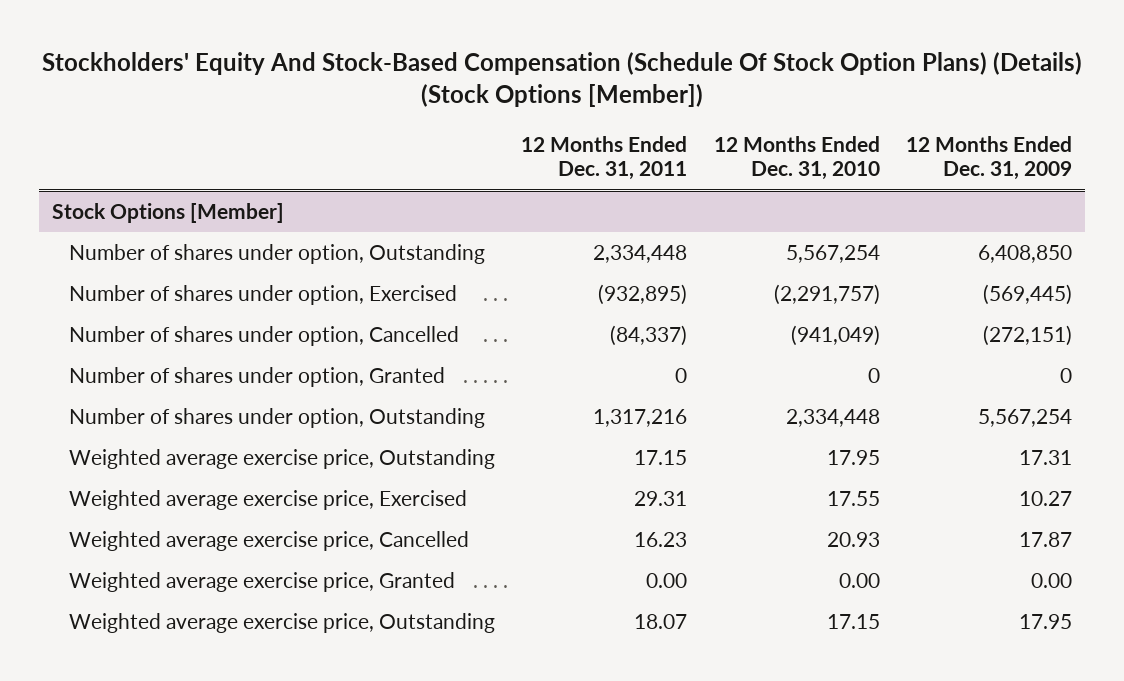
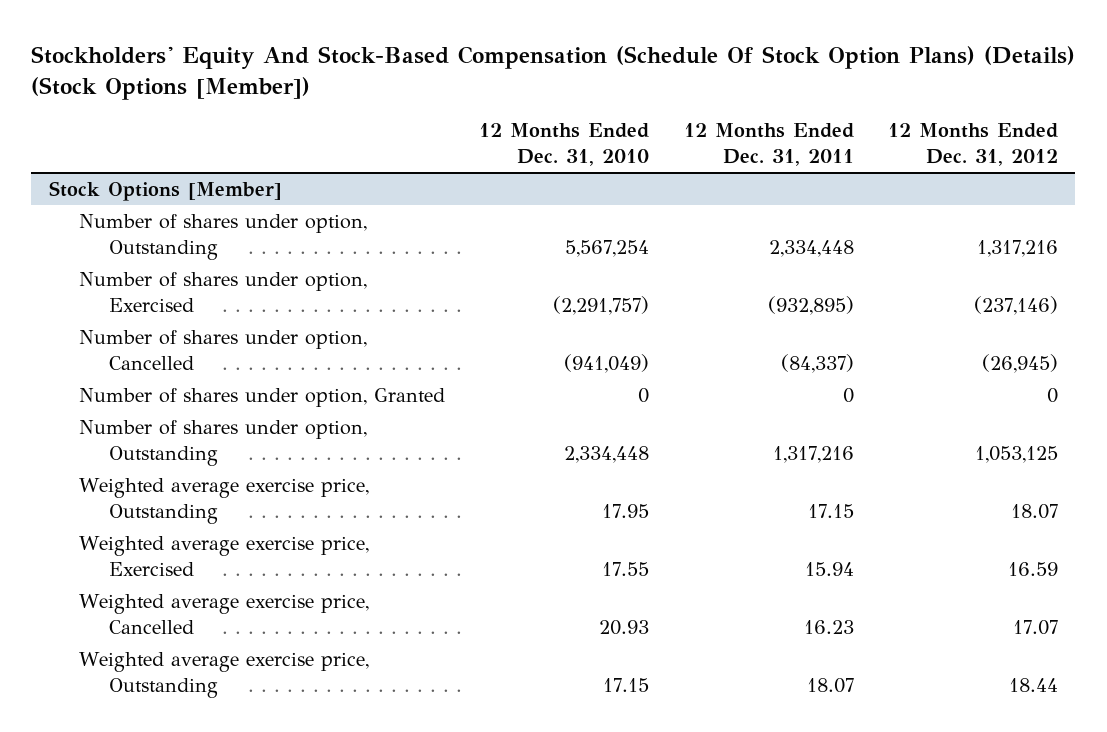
[906,135,1073,181] 12 Months Ended Dec. 31, 2009 -> none
none -> [888,123,1059,167] 12 Months Ended Dec. 31, 2012
[634,491,688,507] 29.31 -> [804,562,854,577] 15.94
[68,572,455,593] Weighted average exercise price, Granted -> none

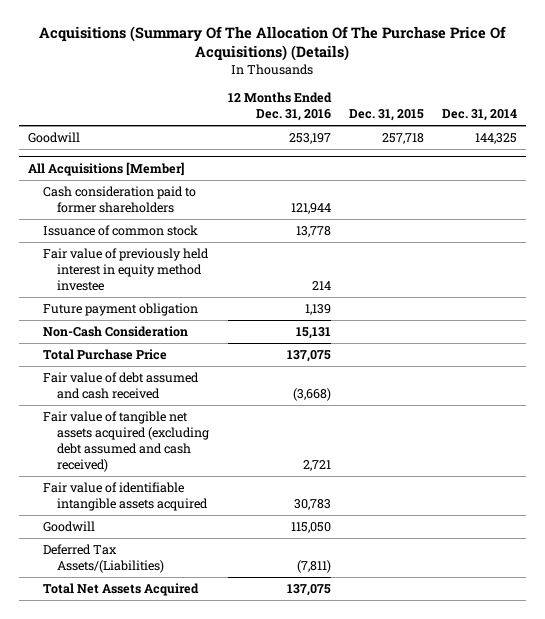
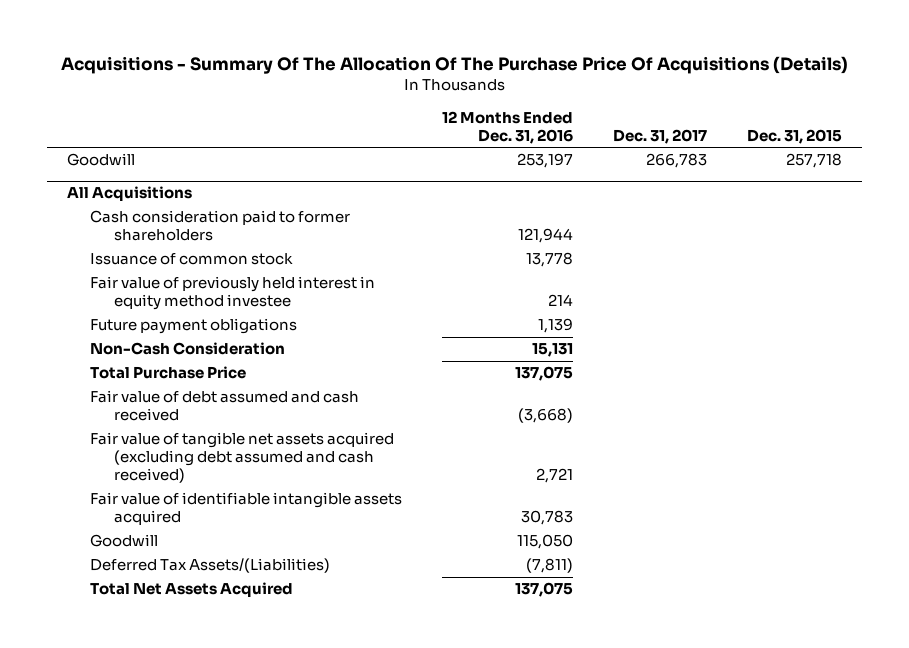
[39,25,507,61] Acquisitions (Summary Of The Allocation Of The Purchase Price Of Acquisitions) (Details) -> [60,56,848,75] Acquisitions - Summary Of The Allocation Of The Purchase Price Of Acquisitions (Details)
[442,109,518,122] Dec. 31, 2014 -> none
none -> [613,128,708,144] Dec. 31, 2017
[27,161,184,176] All Acquisitions [Member] -> [67,186,193,202] All Acquisitions
[42,303,198,317] Future payment obligation -> [90,318,298,335] Future payment obligations

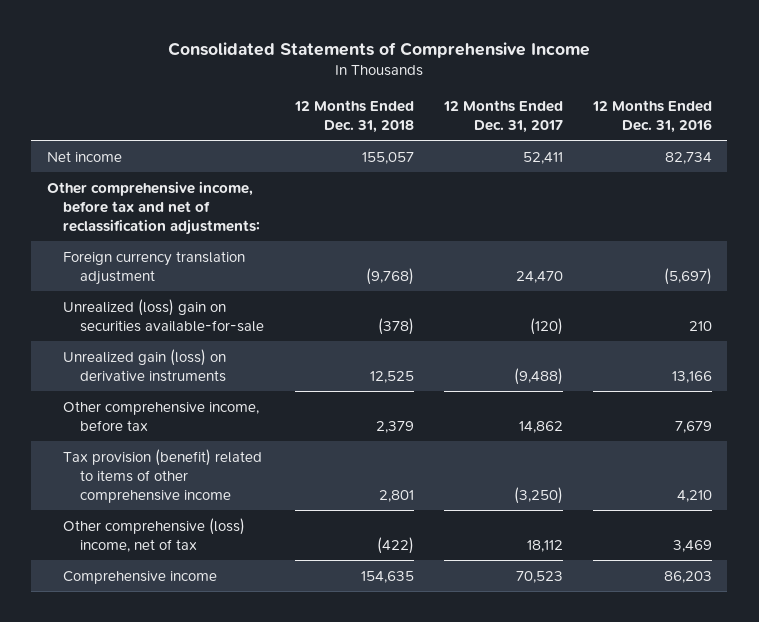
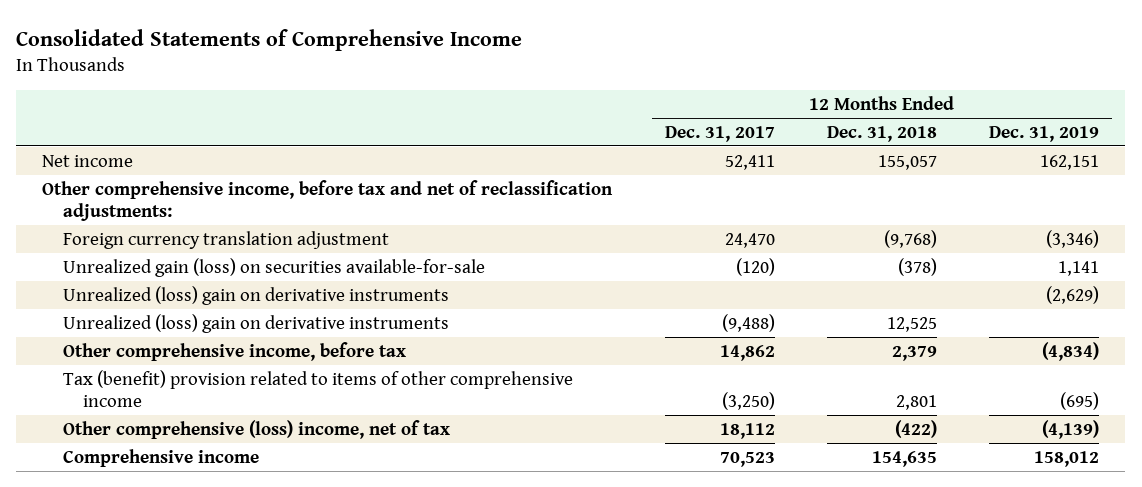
[592,99,713,133] 12 Months Ended Dec. 31, 2016 -> none
none -> [989,125,1100,142] Dec. 31, 2019
[63,298,265,332] Unrealized (loss) gain on securities available-for-sale -> [62,257,485,277] Unrealized gain (loss) on securities available-for-sale
none -> [62,285,449,305] Unrealized (loss) gain on derivative instruments
[63,348,227,382] Unrealized gain (loss) on derivative instruments -> [62,313,449,333] Unrealized (loss) gain on derivative instruments
[63,448,263,503] Tax provision (benefit) related to items of other comprehensive income -> [62,369,573,407] Tax (benefit) provision related to items of other comprehensive income

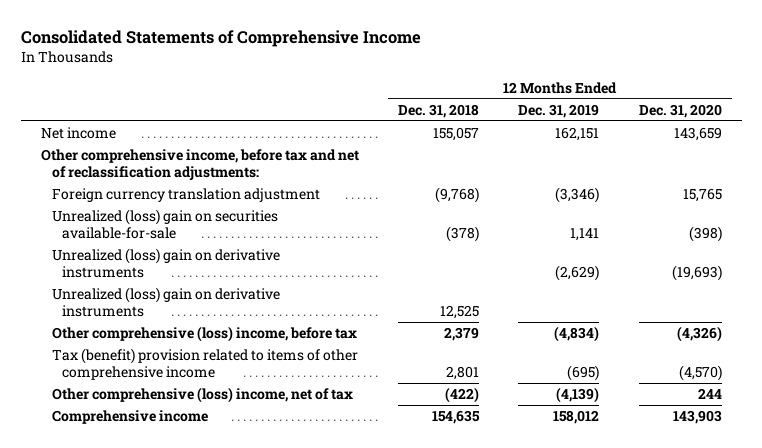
[664,125,775,142] Dec. 31, 2017 -> none
none -> [638,103,722,118] Dec. 31, 2020
[62,257,485,277] Unrealized gain (loss) on securities available-for-sale -> [51,209,278,239] Unrealized (loss) gain on securities available-for-sale
[62,341,406,361] Other comprehensive income, before tax -> [51,326,357,343] Other comprehensive (loss) income, before tax

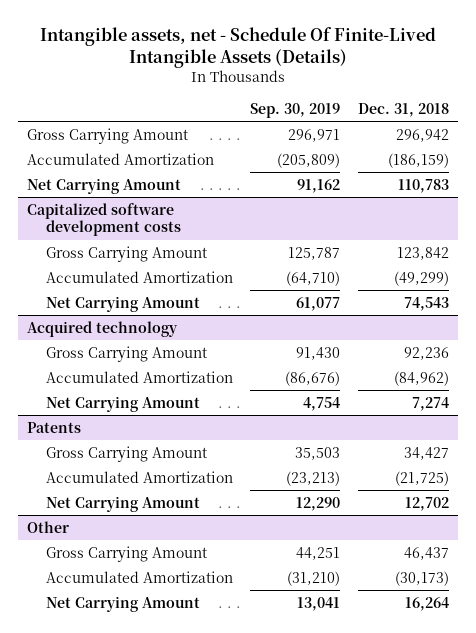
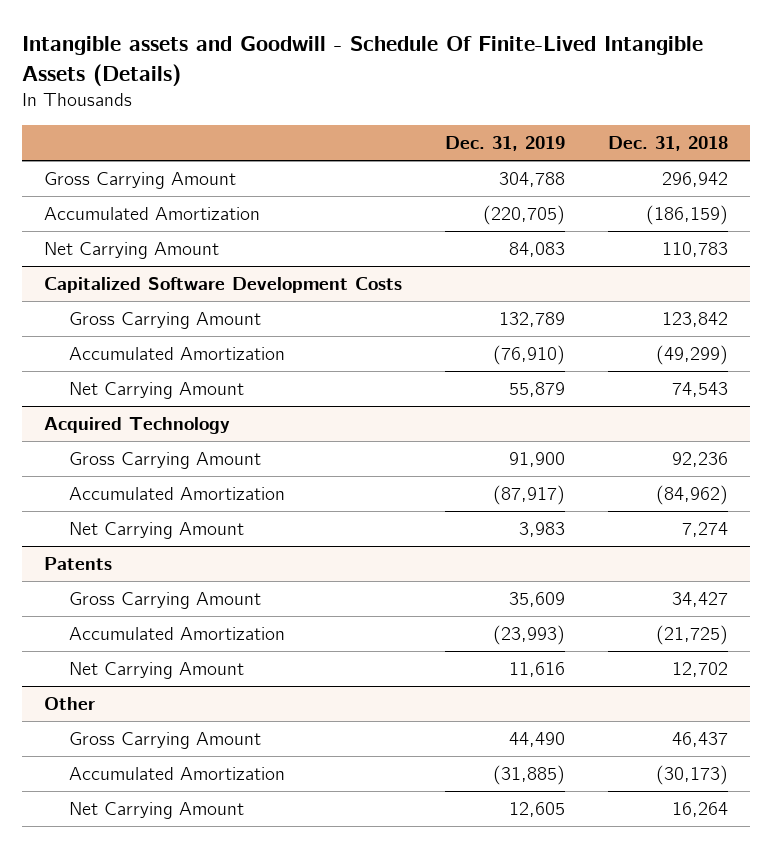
[40,26,437,68] Intangible assets, net - Schedule Of Finite-Lived Intangible Assets (Details) -> [22,36,704,86] Intangible assets and Goodwill - Schedule Of Finite-Lived Intangible Assets (Details)
[250,102,341,118] Sep. 30, 2019 -> none
none -> [444,136,565,152] Dec. 31, 2019
[27,202,181,237] Capitalized software development costs -> [43,277,402,294] Capitalized Software Development Costs
[27,320,179,337] Acquired technology -> [43,417,230,435] Acquired Technology

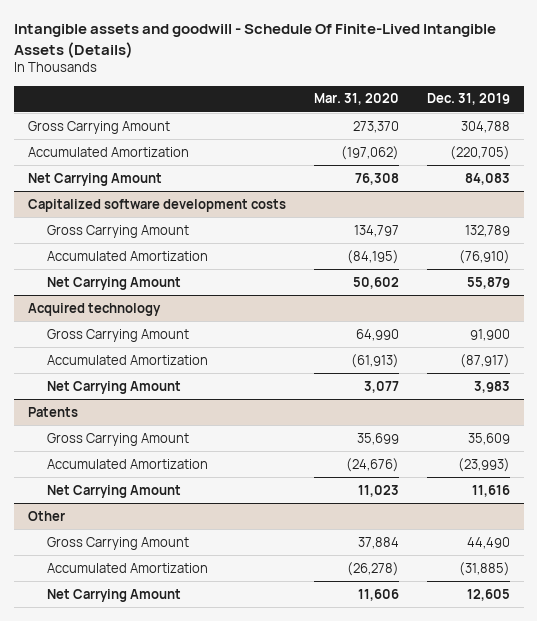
[22,36,704,86] Intangible assets and Goodwill - Schedule Of Finite-Lived Intangible Assets (Details) -> [13,24,496,58] Intangible assets and goodwill - Schedule Of Finite-Lived Intangible Assets (Details)
[608,136,729,152] Dec. 31, 2018 -> none
none -> [313,93,399,106] Mar. 31, 2020
[43,277,402,294] Capitalized Software Development Costs -> [27,198,286,212] Capitalized software development costs
[43,417,230,435] Acquired Technology -> [27,302,161,316] Acquired technology

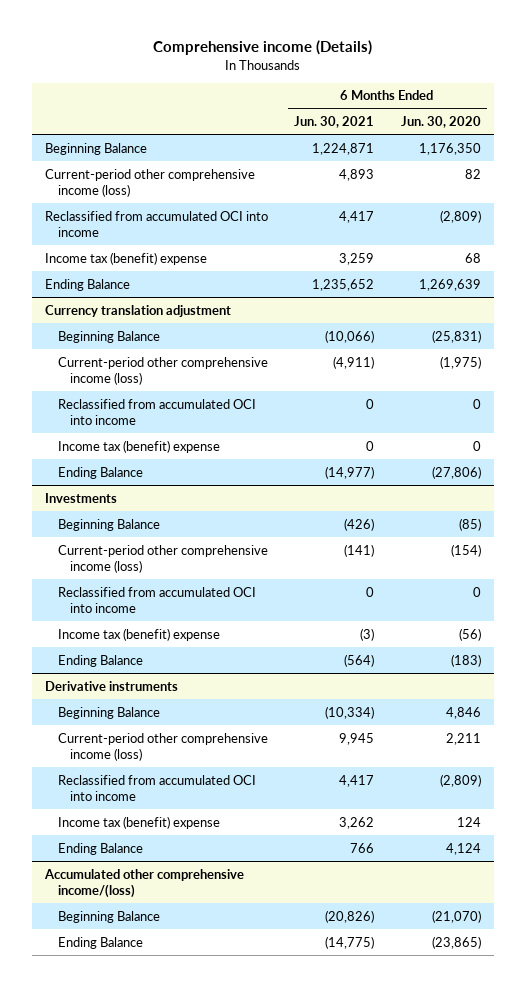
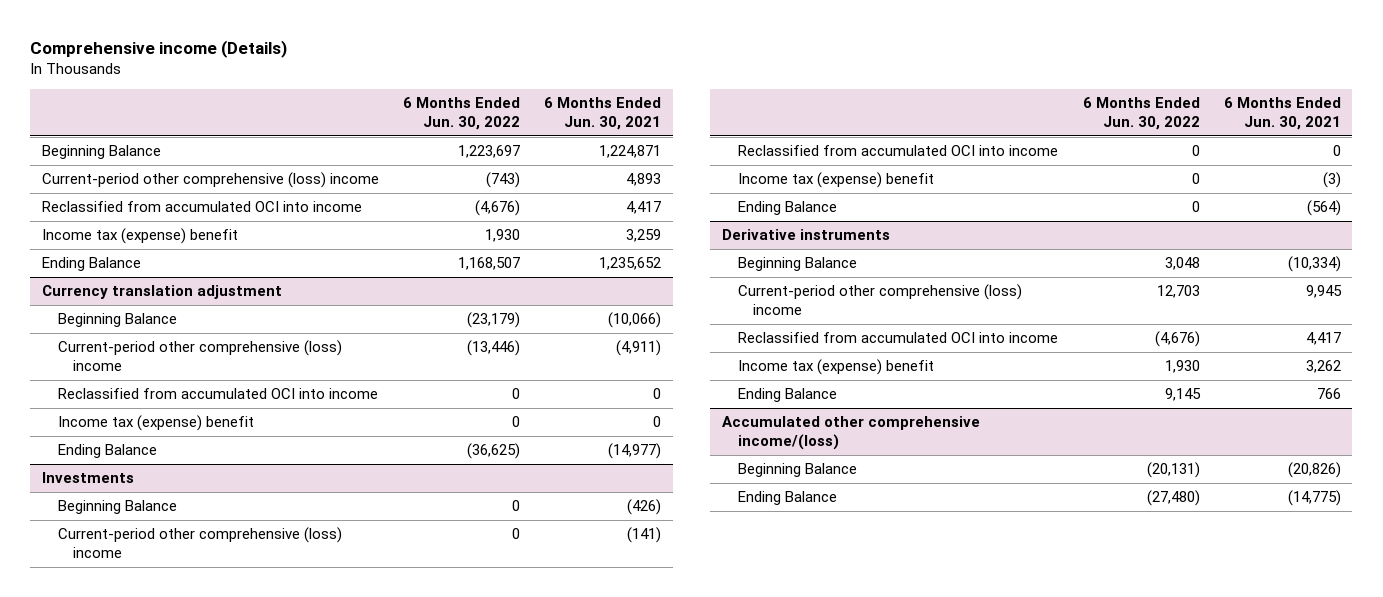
[400,116,481,129] Jun. 30, 2020 -> none
none -> [402,97,520,131] 6 Months Ended Jun. 30, 2022
[45,168,256,197] Current-period other comprehensive income (loss) -> [42,172,380,189] Current-period other comprehensive (loss) income
[45,251,208,265] Income tax (benefit) expense -> [42,228,239,245] Income tax (expense) benefit
[57,356,268,385] Current-period other comprehensive income (loss) -> [57,340,342,372] Current-period other comprehensive (loss) income
[57,439,220,453] Income tax (benefit) expense -> [57,415,254,432] Income tax (expense) benefit
[57,544,268,573] Current-period other comprehensive income (loss) -> [57,527,342,559] Current-period other comprehensive (loss) income
[57,627,220,641] Income tax (benefit) expense -> [737,172,934,189] Income tax (expense) benefit
[57,732,268,761] Current-period other comprehensive income (loss) -> [737,284,1022,316] Current-period other comprehensive (loss) income
[57,815,220,829] Income tax (benefit) expense -> [737,359,934,376] Income tax (expense) benefit

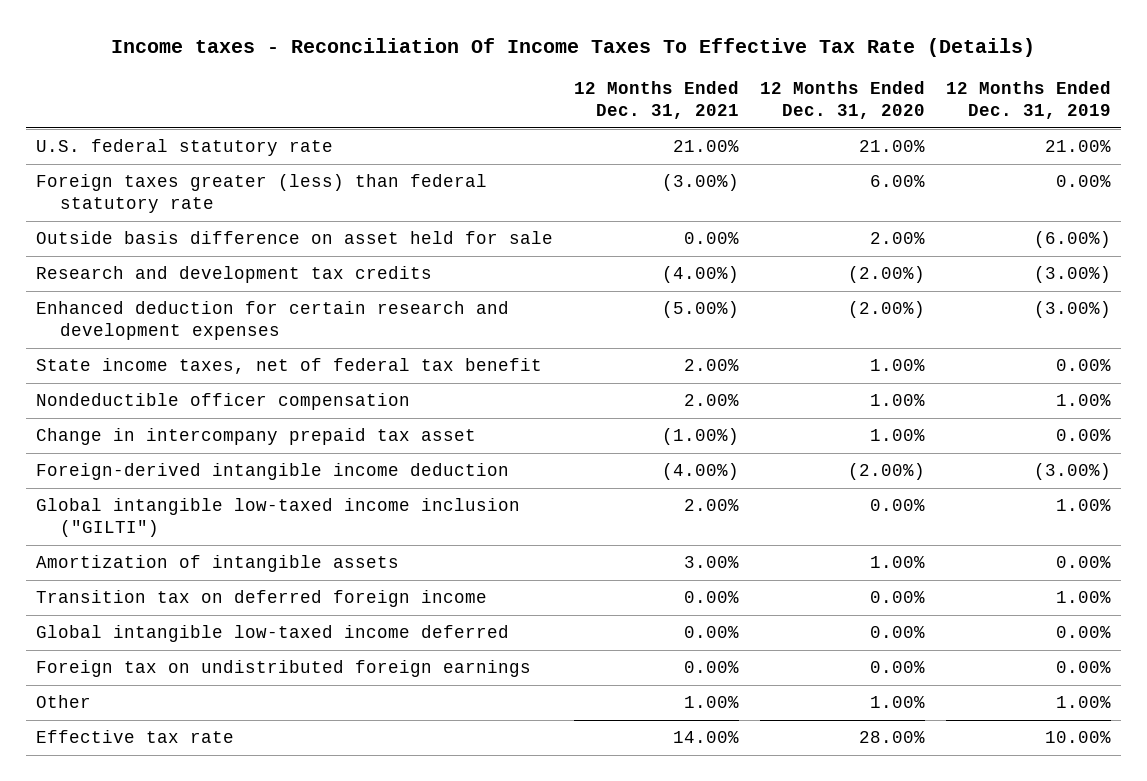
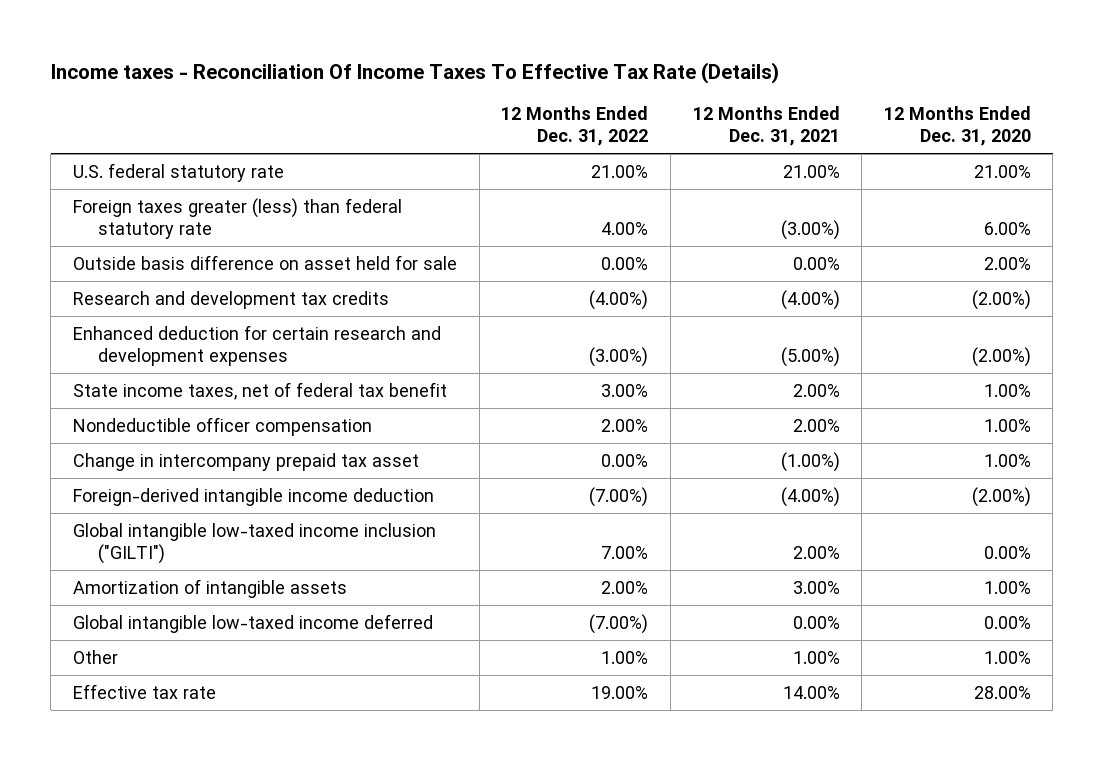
[945,80,1111,119] 12 Months Ended Dec. 31, 2019 -> none
none -> [501,106,649,146] 12 Months Ended Dec. 31, 2022
[36,590,488,608] Transition tax on deferred foreign income -> none
[36,660,532,678] Foreign tax on undistributed foreign earnings -> none

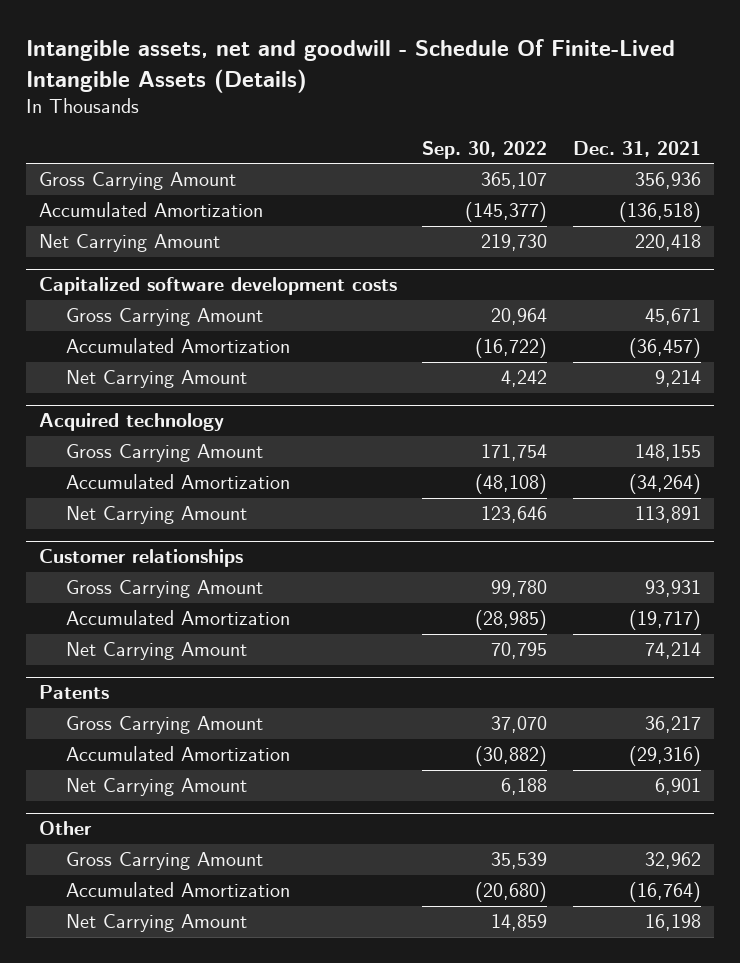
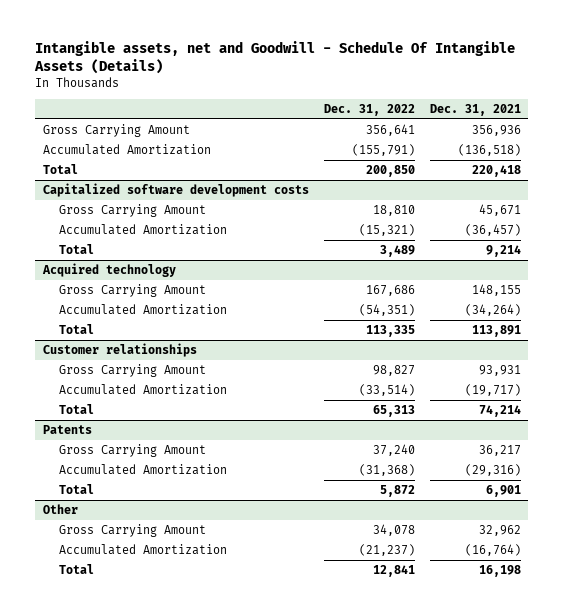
[26,39,676,93] Intangible assets, net and goodwill - Schedule Of Finite-Lived Intangible Assets (Details) -> [34,41,516,75] Intangible assets, net and Goodwill - Schedule Of Intangible Assets (Details)
[422,140,548,159] Sep. 30, 2022 -> none
none -> [323,103,415,116] Dec. 31, 2022
[38,234,220,253] Net Carrying Amount -> [42,164,78,175] Total
[65,370,247,389] Net Carrying Amount -> [59,244,95,255] Total
[65,506,247,525] Net Carrying Amount -> [59,324,95,335] Total
[65,642,247,661] Net Carrying Amount -> [59,404,95,415] Total
[65,778,247,797] Net Carrying Amount -> [59,484,95,495] Total
[65,914,247,933] Net Carrying Amount -> [59,564,95,575] Total

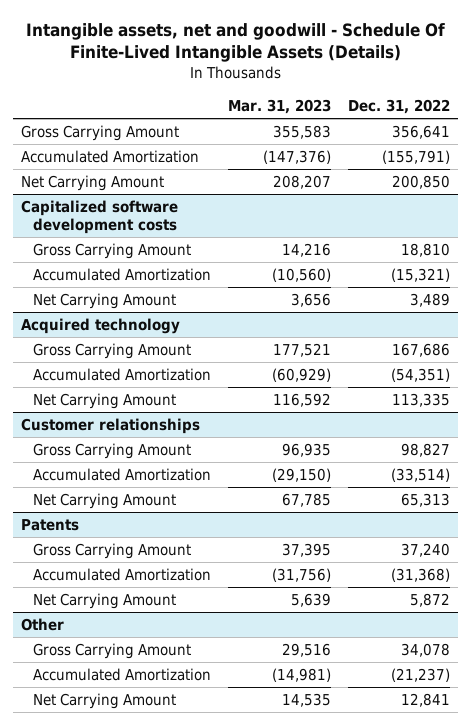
[34,41,516,75] Intangible assets, net and Goodwill - Schedule Of Intangible Assets (Details) -> [25,22,445,63] Intangible assets, net and goodwill - Schedule Of Finite-Lived Intangible Assets (Details)
[429,103,521,116] Dec. 31, 2021 -> none
none -> [228,99,332,115] Mar. 31, 2023
[42,164,78,175] Total -> [21,175,165,192] Net Carrying Amount
[59,244,95,255] Total -> [33,293,177,310] Net Carrying Amount
[59,324,95,335] Total -> [33,393,177,410] Net Carrying Amount
[59,404,95,415] Total -> [33,493,177,510] Net Carrying Amount
[59,484,95,495] Total -> [33,593,177,610] Net Carrying Amount
[59,564,95,575] Total -> [33,693,177,710] Net Carrying Amount

